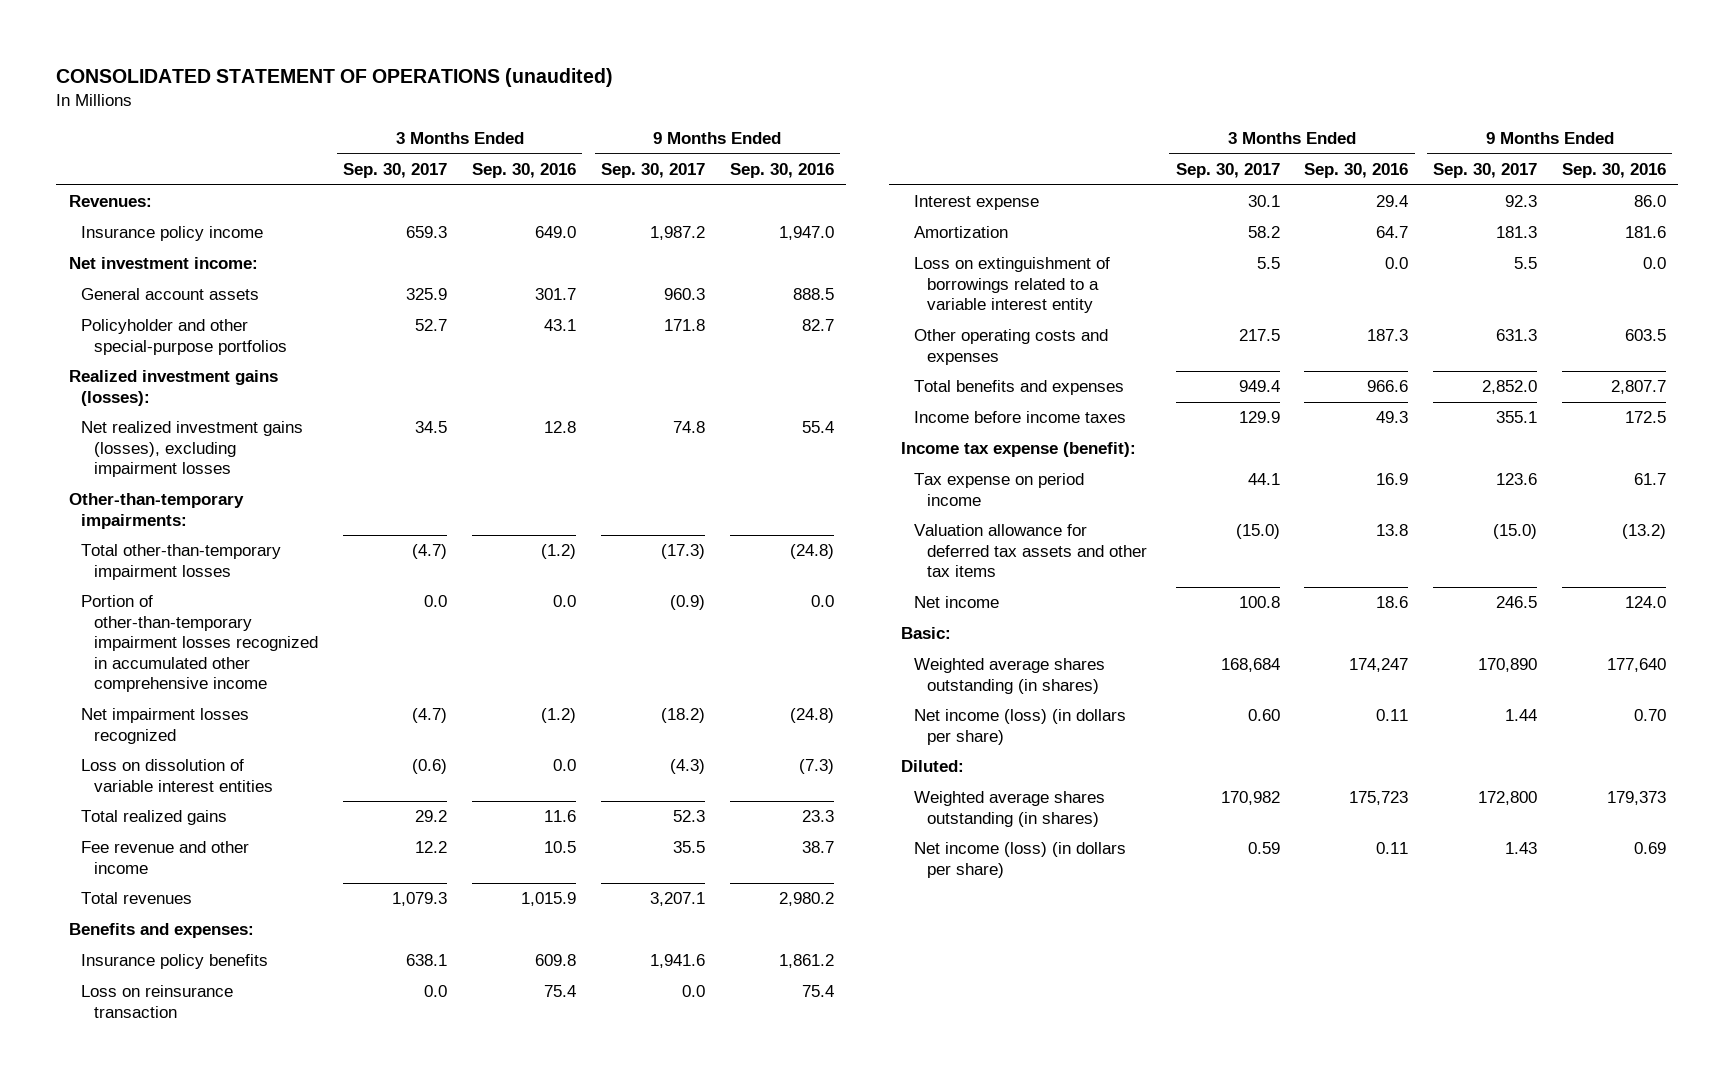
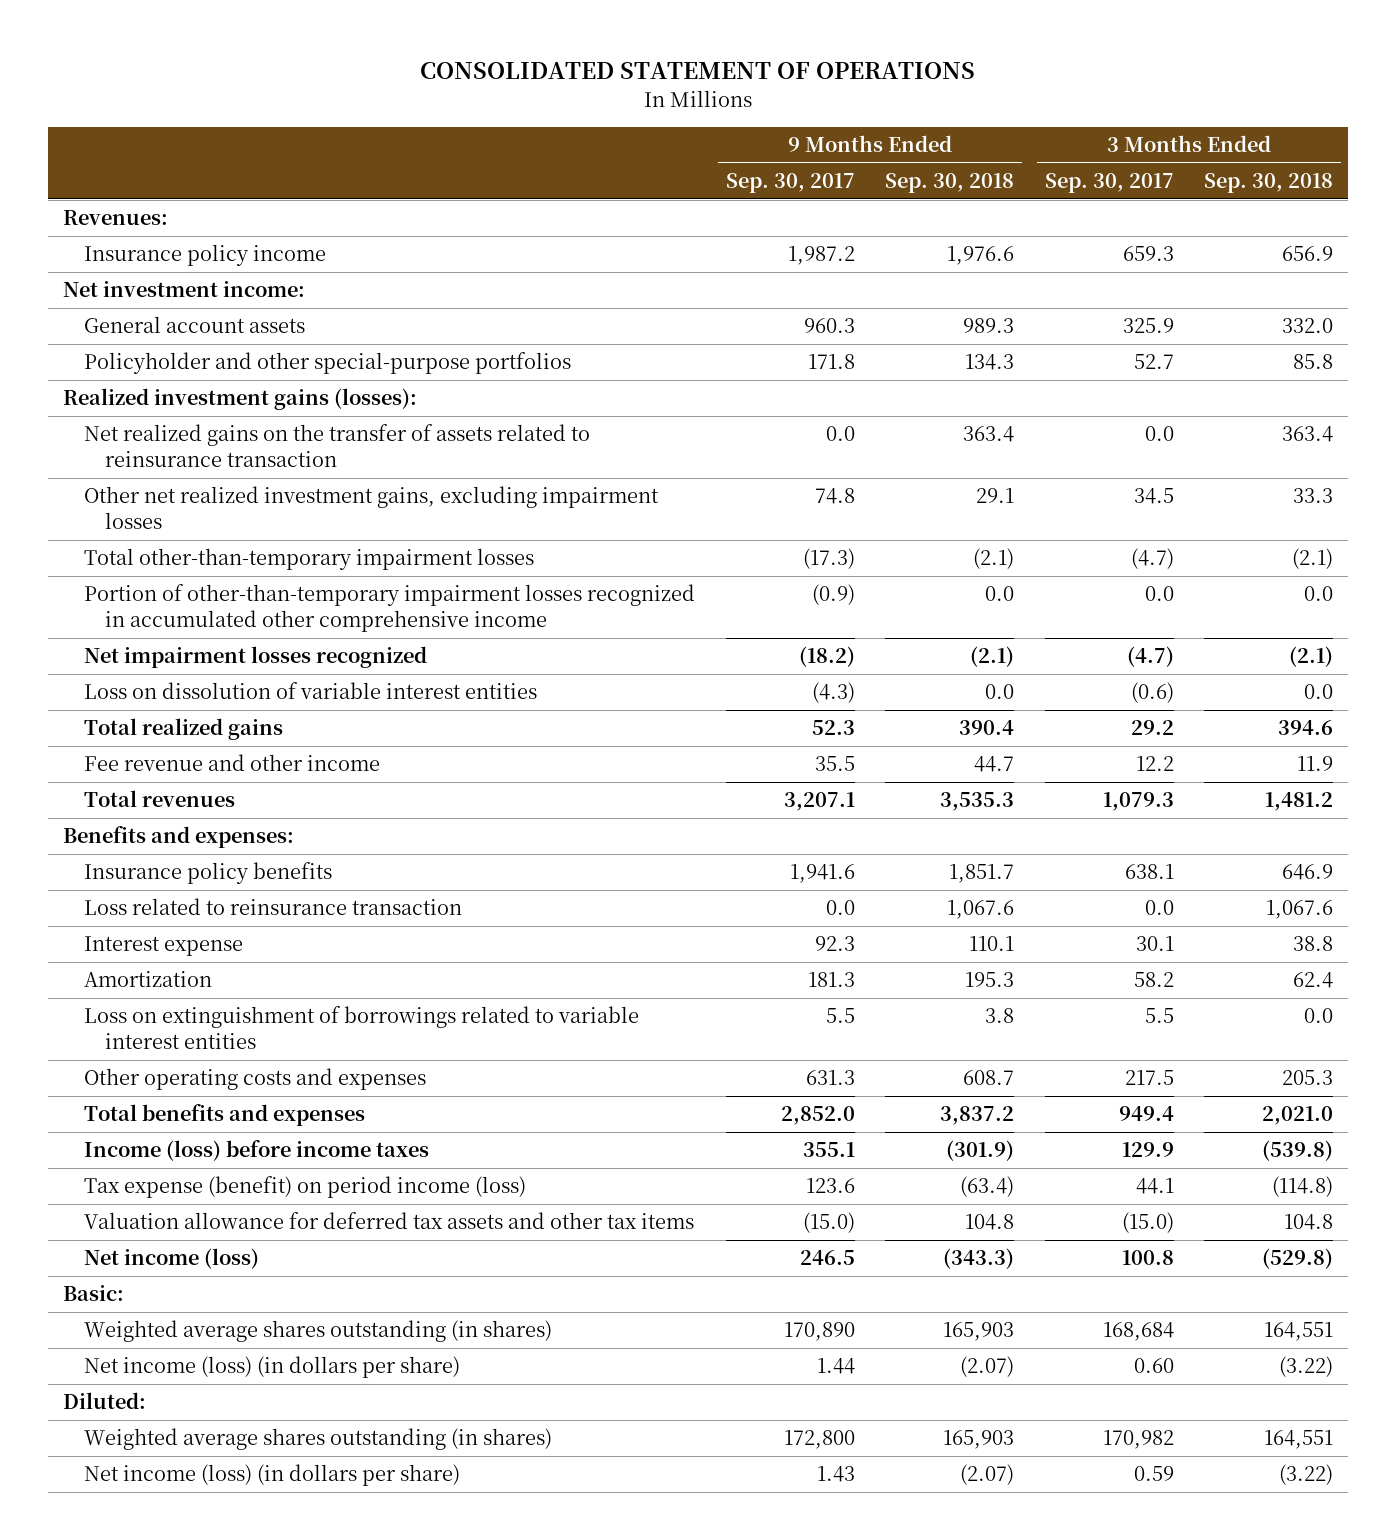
[56,67,614,87] CONSOLIDATED STATEMENT OF OPERATIONS (unaudited) -> [420,62,976,80] CONSOLIDATED STATEMENT OF OPERATIONS
[471,163,576,179] Sep. 30, 2016 -> none
[729,163,834,179] Sep. 30, 2016 -> none
none -> [885,173,1015,194] Sep. 30, 2018
none -> [1203,173,1333,194] Sep. 30, 2018
[68,493,244,529] Other-than-temporary impairments: -> none
none -> [84,424,591,468] Net realized gains on the transfer of assets related to reinsurance transaction
[81,421,304,478] Net realized investment gains (losses), excluding impairment losses -> [84,486,660,530] Other net realized investment gains, excluding impairment losses
[81,985,234,1018] Loss on reinsurance transaction -> [84,898,463,916] Loss related to reinsurance transaction
[913,257,1110,314] Loss on extinguishment of borrowings related to a variable interest entity -> [84,1006,640,1050] Loss on extinguishment of borrowings related to variable interest entities
[900,442,1136,458] Income tax expense (benefit): -> none
[913,411,1126,424] Income before income taxes -> [84,1140,430,1162] Income (loss) before income taxes
[913,473,1084,506] Tax expense on period income -> [84,1176,527,1199] Tax expense (benefit) on period income (loss)
[913,596,999,609] Net income -> [84,1248,260,1270] Net income (loss)

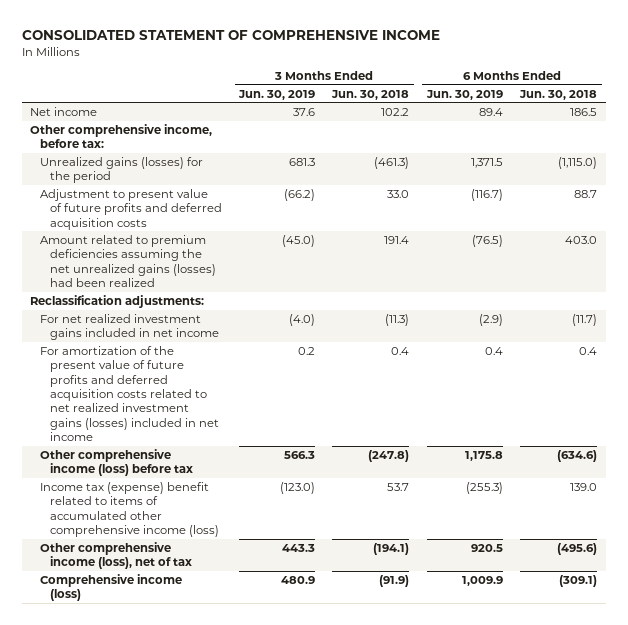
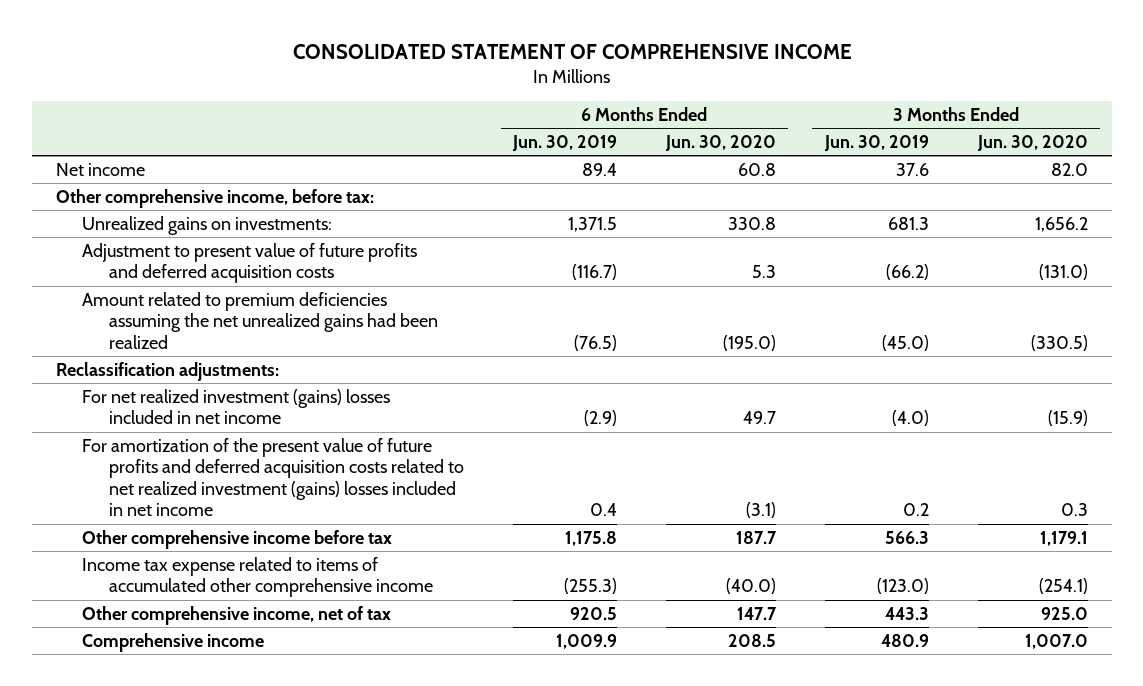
[331,89,410,100] Jun. 30, 2018 -> none
[519,89,598,100] Jun. 30, 2018 -> none
none -> [664,135,776,152] Jun. 30, 2020
none -> [976,135,1088,152] Jun. 30, 2020
[40,156,204,184] Unrealized gains (losses) for the period -> [82,215,333,235] Unrealized gains on investments:
[40,234,216,287] Amount related to premium deficiencies assuming the net unrealized gains (losses) had been realized -> [82,291,438,349] Amount related to premium deficiencies assuming the net unrealized gains had been realized
[40,313,219,341] For net realized investment gains included in net income -> [82,388,391,425] For net realized investment (gains) losses included in net income
[40,345,219,442] For amortization of the present value of future profits and deferred acquisition costs related to net realized investment gains (losses) included in net income -> [82,437,464,517] For amortization of the present value of future profits and deferred acquisition costs related to net realized investment (gains) losses included in net income
[40,448,193,477] Other comprehensive income (loss) before tax -> [82,529,393,549] Other comprehensive income before tax
[40,481,219,537] Income tax (expense) benefit related to items of accumulated other comprehensive income (loss) -> [82,556,433,598] Income tax expense related to items of accumulated other comprehensive income
[40,541,192,570] Other comprehensive income (loss), net of tax -> [82,605,392,625] Other comprehensive income, net of tax
[40,573,183,602] Comprehensive income (loss) -> [82,632,265,652] Comprehensive income

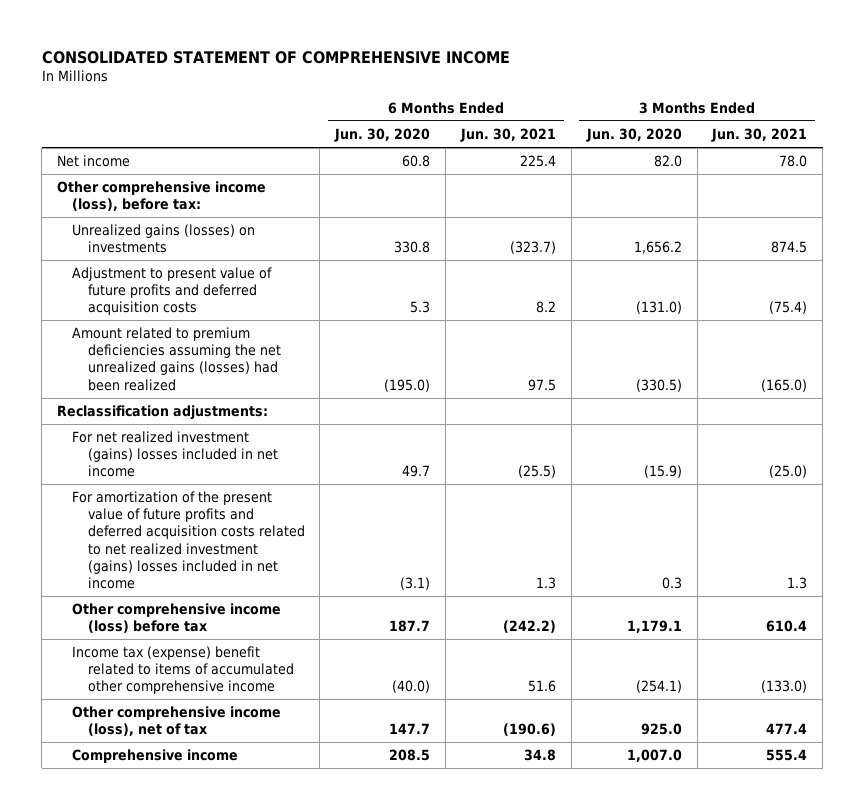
[511,135,617,152] Jun. 30, 2019 -> none
[823,135,929,152] Jun. 30, 2019 -> none
none -> [460,128,557,143] Jun. 30, 2021
none -> [711,128,808,143] Jun. 30, 2021
[55,188,374,208] Other comprehensive income, before tax: -> [57,181,267,212] Other comprehensive income (loss), before tax:
[82,215,333,235] Unrealized gains on investments: -> [72,224,256,254] Unrealized gains (losses) on investments
[82,291,438,349] Amount related to premium deficiencies assuming the net unrealized gains had been realized -> [72,327,281,391] Amount related to premium deficiencies assuming the net unrealized gains (losses) had been realized
[82,529,393,549] Other comprehensive income before tax -> [72,603,282,634] Other comprehensive income (loss) before tax
[82,556,433,598] Income tax expense related to items of accumulated other comprehensive income -> [72,646,294,695] Income tax (expense) benefit related to items of accumulated other comprehensive income
[82,605,392,625] Other comprehensive income, net of tax -> [72,706,282,737] Other comprehensive income (loss), net of tax

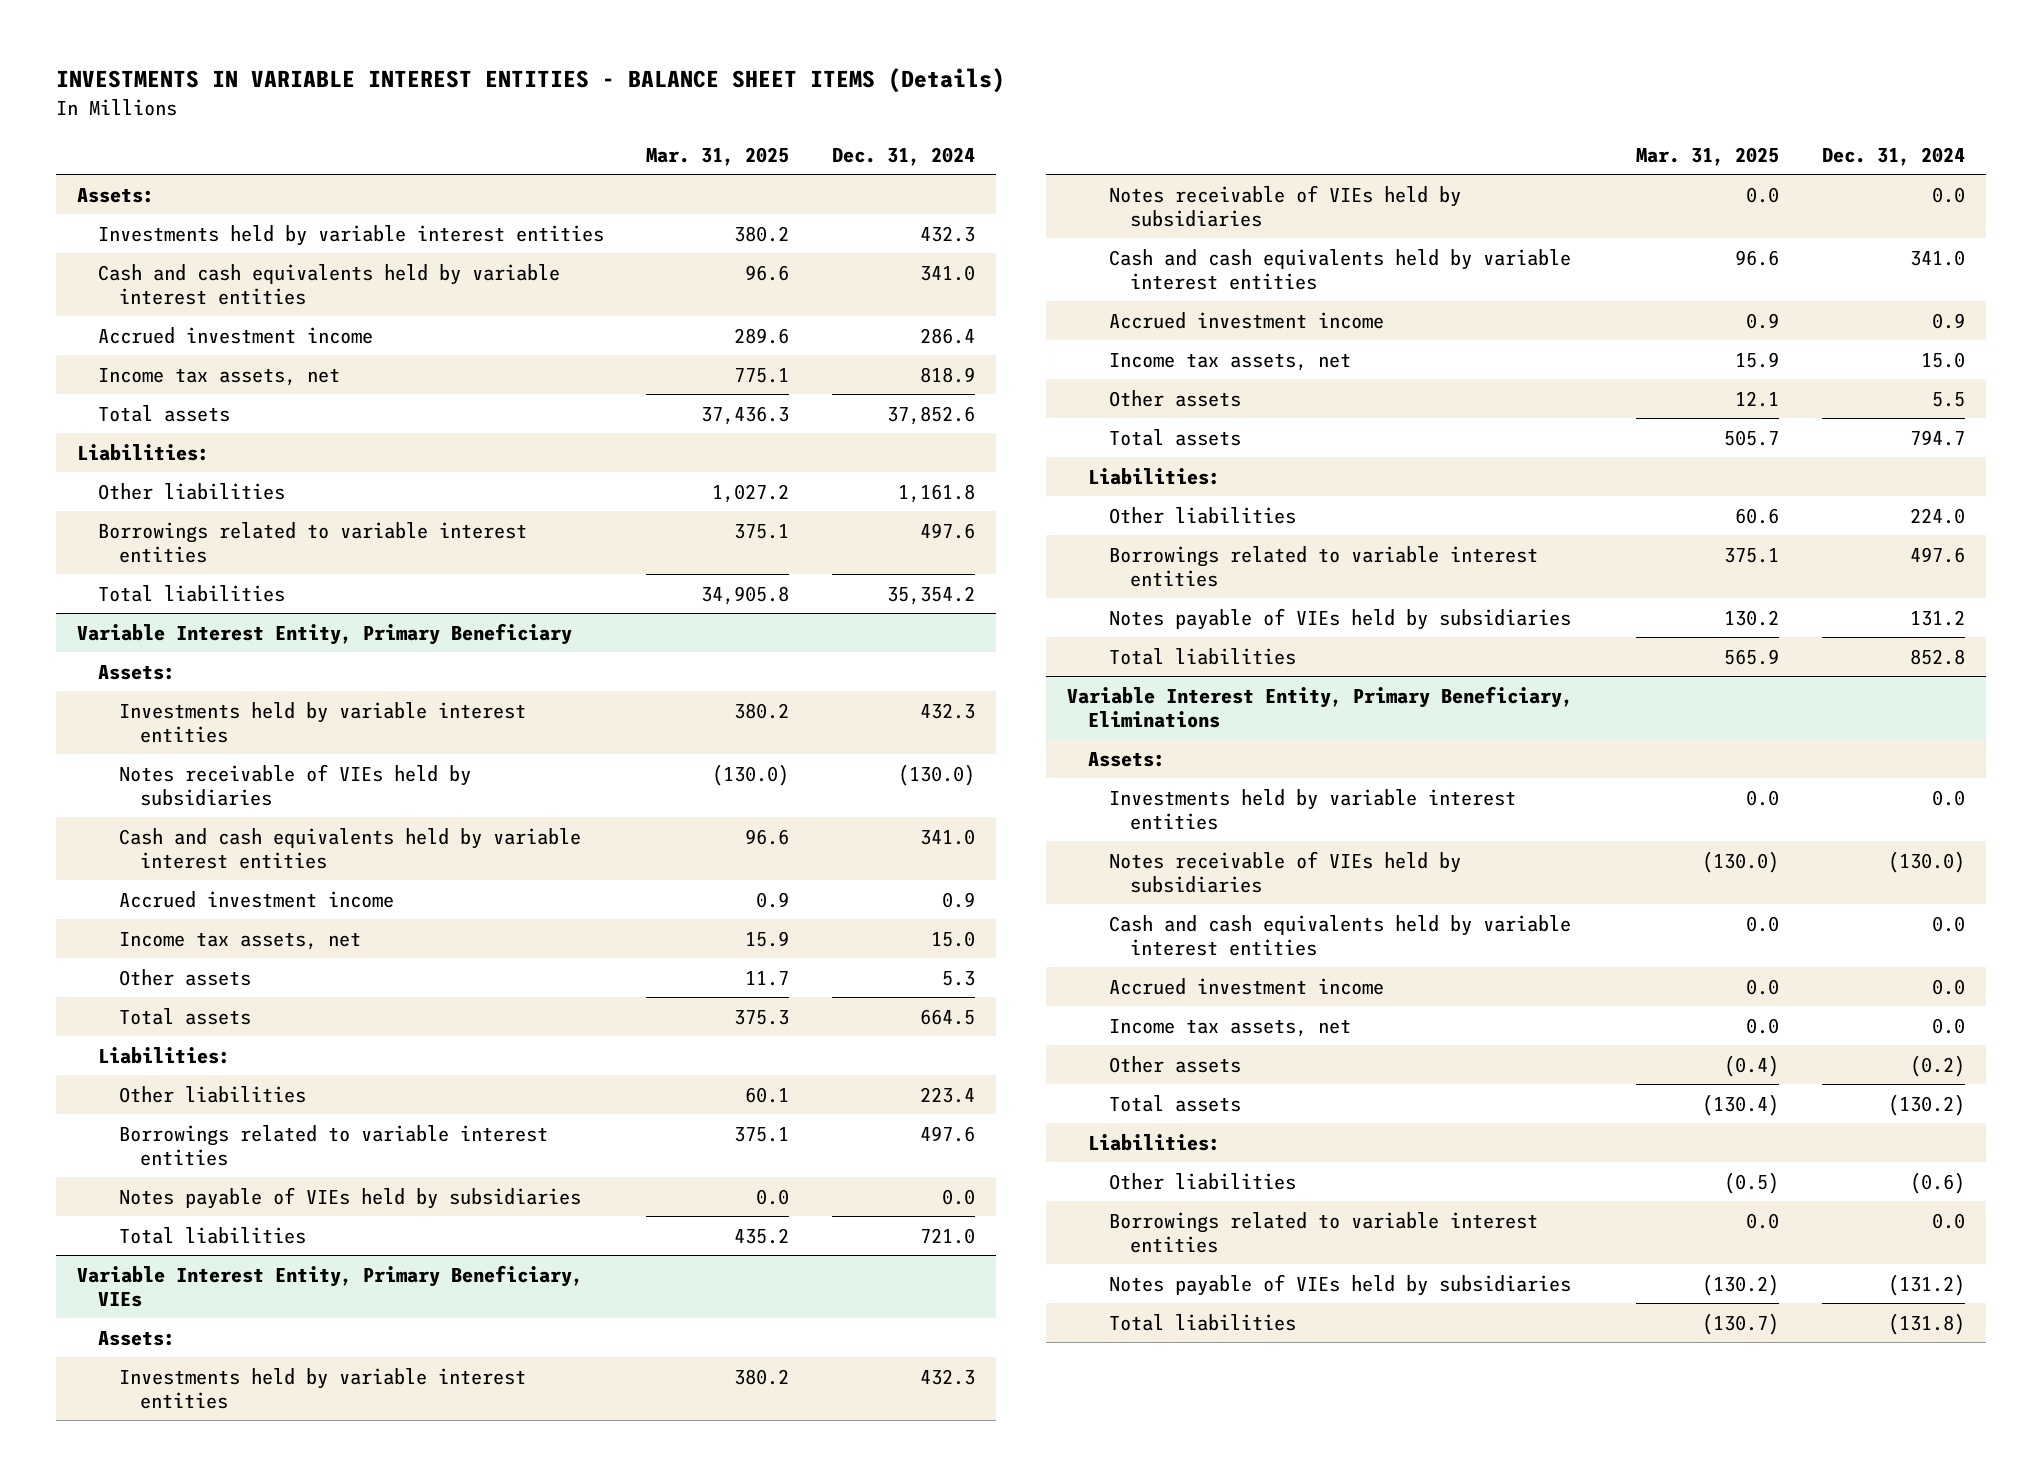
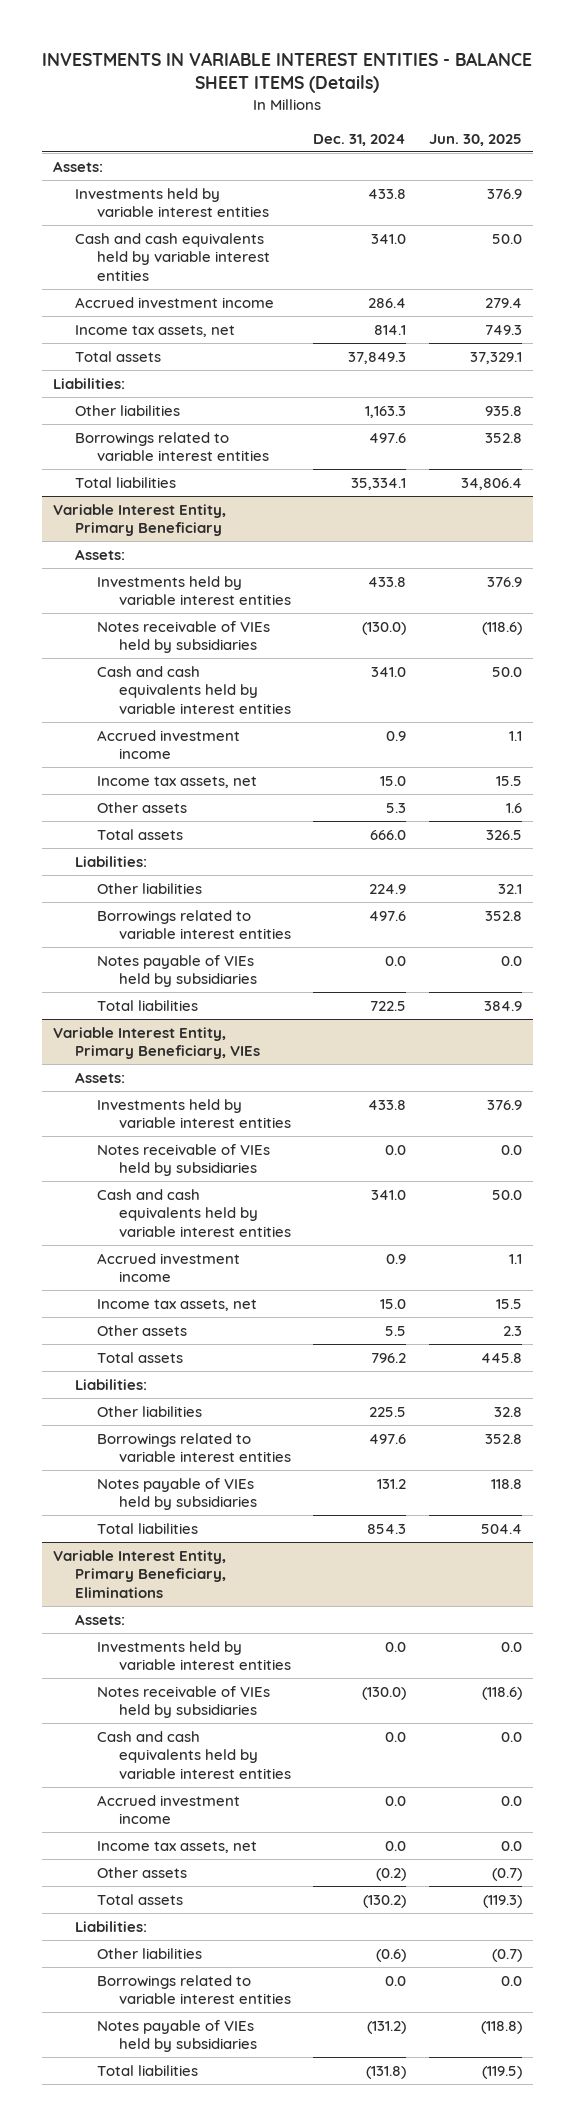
[646,146,790,166] Mar. 31, 2025 -> none
none -> [428,133,522,146] Jun. 30, 2025
[919,225,975,242] 432.3 -> [368,188,407,199] 433.8
[919,366,975,383] 818.9 -> [374,324,407,335] 814.1
[886,405,975,425] 37,852.6 -> [348,351,407,364] 37,849.3
[897,483,975,503] 1,161.8 -> [365,405,407,418] 1,163.3
[886,585,975,605] 35,354.2 -> [351,477,407,490] 35,334.1
[919,702,975,719] 432.3 -> [368,576,407,587] 433.8
[919,1008,975,1025] 664.5 -> [370,829,407,840] 666.0
[919,1086,975,1103] 223.4 -> [369,883,407,894] 224.9
[919,1227,975,1244] 721.0 -> [370,1000,407,1011] 722.5
[919,1368,975,1385] 432.3 -> [368,1099,407,1110] 433.8
[1909,429,1965,446] 794.7 -> [371,1352,407,1363] 796.2
[1909,507,1965,524] 224.0 -> [369,1406,407,1417] 225.5
[1909,648,1965,665] 852.8 -> [367,1523,407,1534] 854.3

